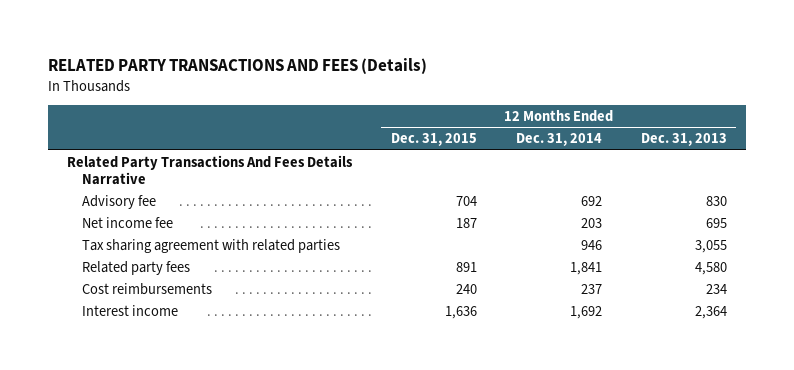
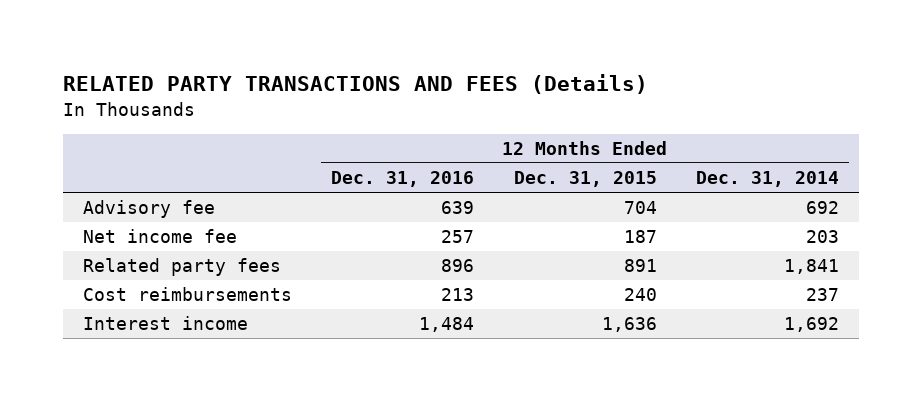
[640,133,727,147] Dec. 31, 2013 -> none
none -> [331,171,475,188] Dec. 31, 2016
[67,154,354,186] Related Party Transactions And Fees Details Narrative -> none
[81,238,340,253] Tax sharing agreement with related parties -> none

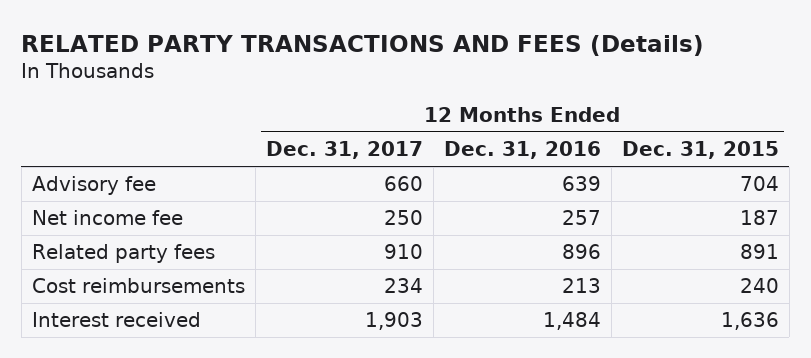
[696,171,840,188] Dec. 31, 2014 -> none
none -> [265,141,423,160] Dec. 31, 2017
[82,316,248,331] Interest income -> [31,312,201,328] Interest received

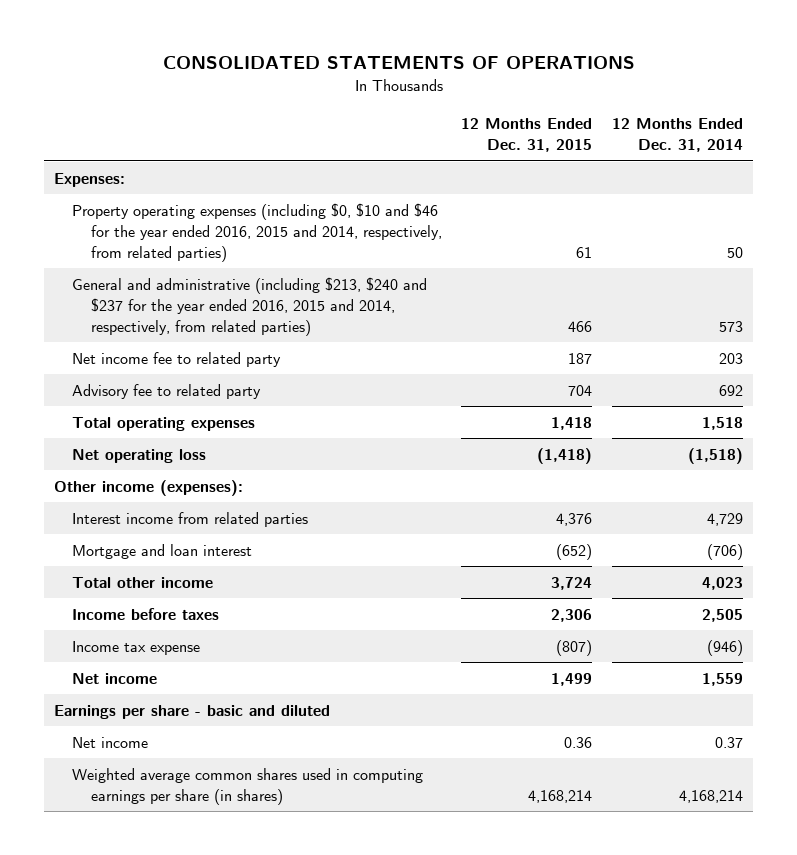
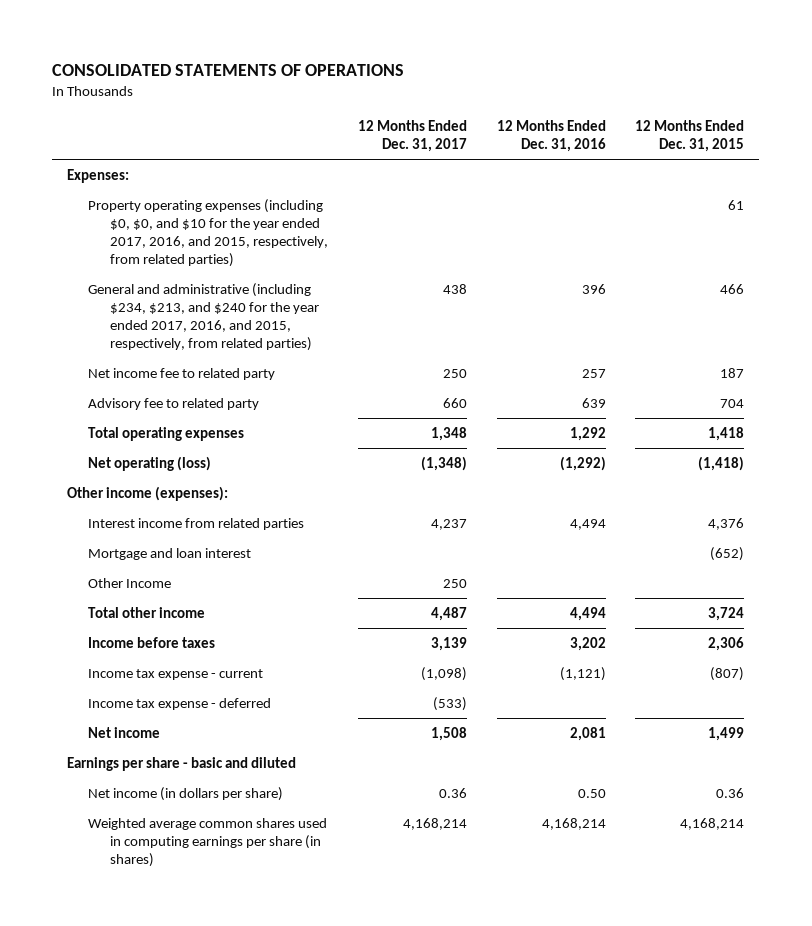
[612,118,744,153] 12 Months Ended Dec. 31, 2014 -> none
none -> [357,120,467,153] 12 Months Ended Dec. 31, 2017
none -> [496,120,606,153] 12 Months Ended Dec. 31, 2016
[72,202,442,262] Property operating expenses (including $0, $10 and $46 for the year ended 2016, 2015 and 2014, respectively, from related parties) -> [88,198,328,267] Property operating expenses (including $0, $0, and $10 for the year ended 2017, 2016, and 2015, respectively, from related parties)
[72,276,428,336] General and administrative (including $213, $240 and $237 for the year ended 2016, 2015 and 2014, respectively, from related parties) -> [88,282,319,351] General and administrative (including $234, $213, and $240 for the year ended 2017, 2016, and 2015, respectively, from related parties)
[72,448,207,463] Net operating loss -> [88,455,212,471] Net operating (loss)
none -> [88,577,172,588] Other Income
[72,640,201,655] Income tax expense -> [88,668,264,680] Income tax expense - current
none -> [88,697,272,710] Income tax expense - deferred
[72,736,149,748] Net income -> [88,786,284,801] Net income (in dollars per share)

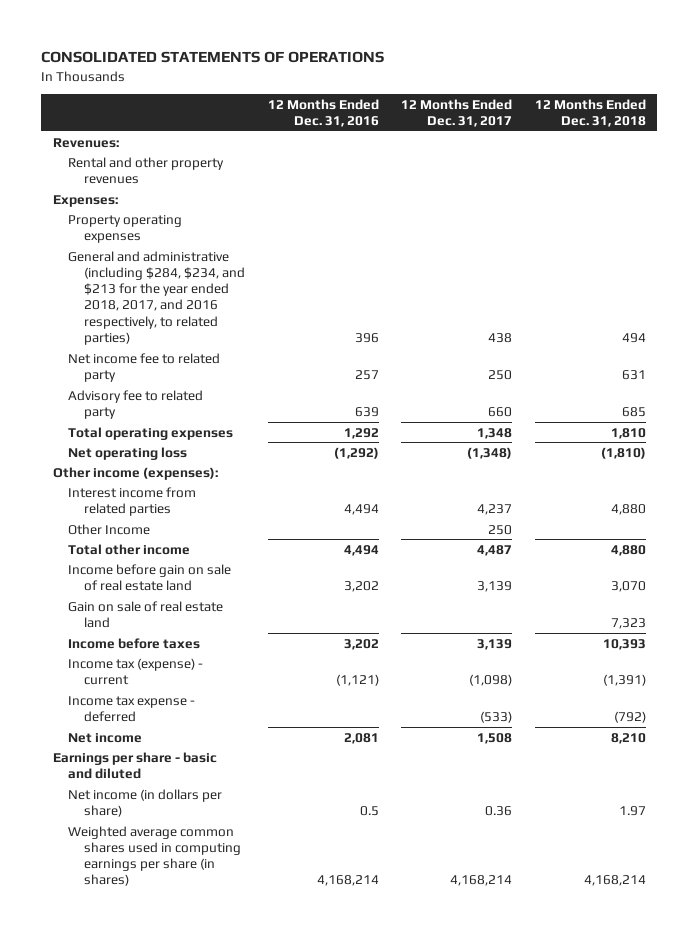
[635,120,745,153] 12 Months Ended Dec. 31, 2015 -> none
none -> [534,98,646,128] 12 Months Ended Dec. 31, 2018
none -> [52,137,119,148] Revenues:
none -> [68,156,225,184] Rental and other property revenues
[88,198,328,267] Property operating expenses (including $0, $0, and $10 for the year ended 2017, 2016, and 2015, respectively, from related parties) -> [68,214,183,243] Property operating expenses
[88,282,319,351] General and administrative (including $234, $213, and $240 for the year ended 2017, 2016, and 2015, respectively, from related parties) -> [68,250,246,345] General and administrative (including $284, $234, and $213 for the year ended 2018, 2017, and 2016 respectively, to related parties)
[88,455,212,471] Net operating (loss) -> [68,446,188,460] Net operating loss
[88,547,252,560] Mortgage and loan interest -> none
none -> [68,563,232,591] Income before gain on sale of real estate land
none -> [68,600,224,628] Gain on sale of real estate land
[88,668,264,680] Income tax expense - current -> [68,657,204,685] Income tax (expense) - current
[577,788,606,798] 0.50 -> [359,805,379,816] 0.5

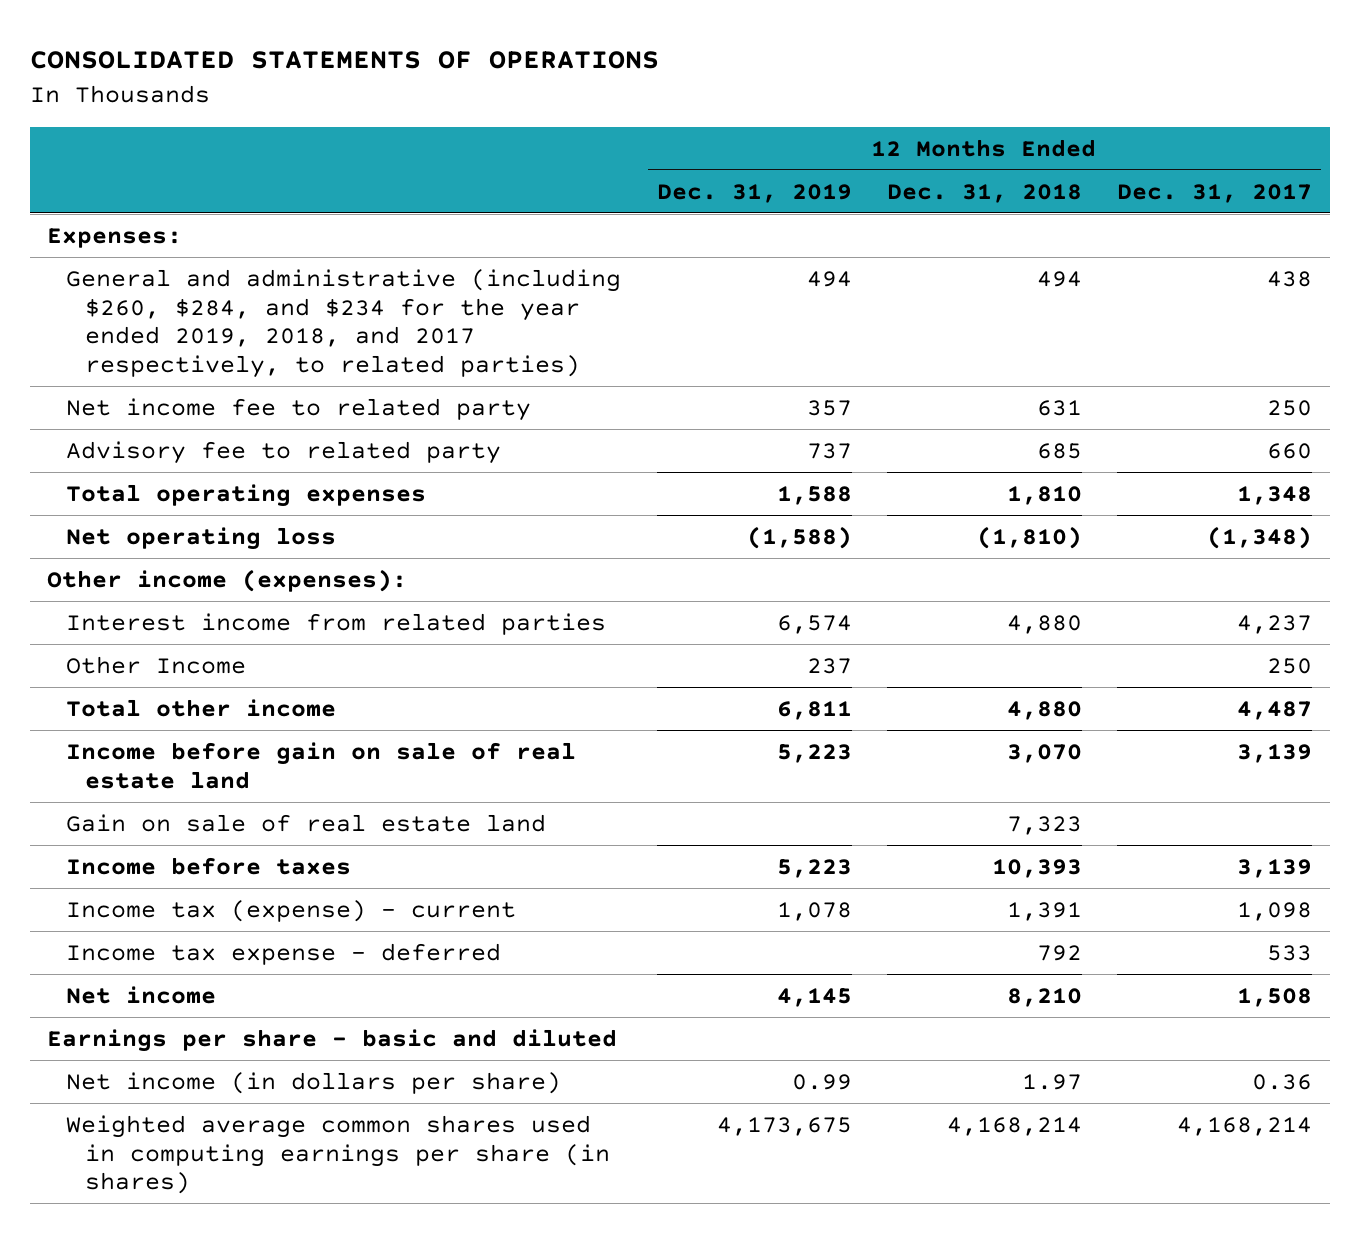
[267,98,379,128] 12 Months Ended Dec. 31, 2016 -> none
none -> [656,183,852,203] Dec. 31, 2019
[52,137,119,148] Revenues: -> none
[68,156,225,184] Rental and other property revenues -> none
[68,214,183,243] Property operating expenses -> none
[68,250,246,345] General and administrative (including $284, $234, and $213 for the year ended 2018, 2017, and 2016 respectively, to related parties) -> [66,268,622,378] General and administrative (including $260, $284, and $234 for the year ended 2019, 2018, and 2017 respectively, to related parties)
[469,673,513,686] (1,098) -> [1237,901,1313,921] 1,098
[602,673,646,686] (1,391) -> [1006,901,1082,921] 1,391
[480,710,513,723] (533) -> [1267,944,1313,961] 533
[613,710,646,723] (792) -> [1036,944,1082,961] 792

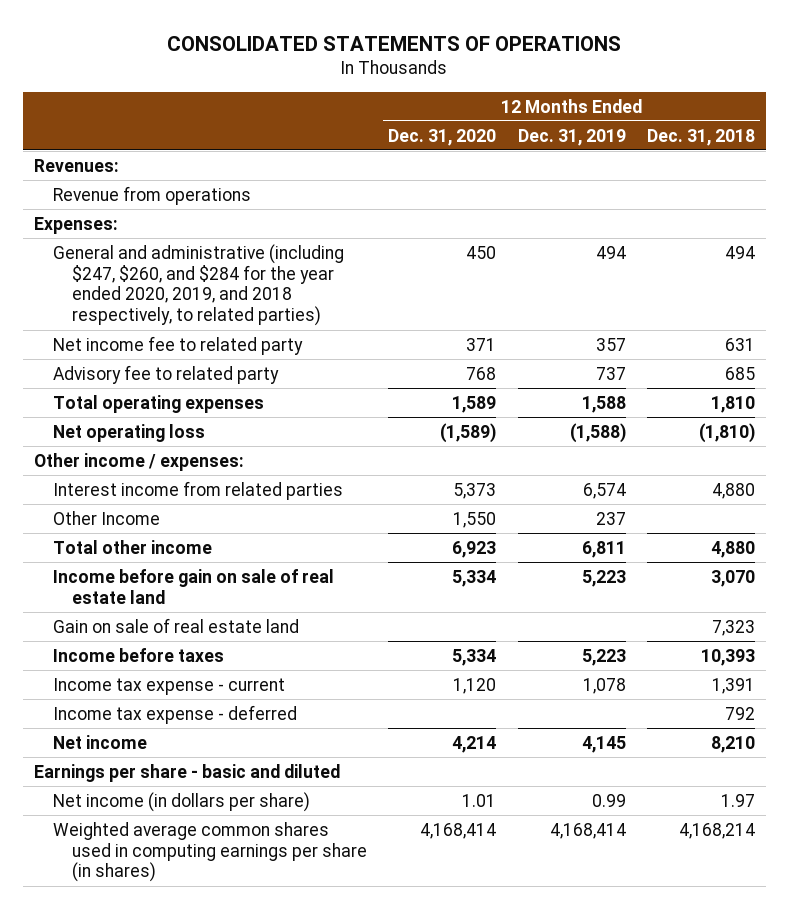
[1117,183,1313,203] Dec. 31, 2017 -> none
none -> [388,128,497,146] Dec. 31, 2020
none -> [33,158,119,172] Revenues:
none -> [52,185,251,205] Revenue from operations
[66,268,622,378] General and administrative (including $260, $284, and $234 for the year ended 2019, 2018, and 2017 respectively, to related parties) -> [52,243,344,327] General and administrative (including $247, $260, and $284 for the year ended 2020, 2019, and 2018 respectively, to related parties)
[47,568,408,592] Other income (expenses): -> [33,452,244,471] Other income / expenses:
[66,899,517,922] Income tax (expense) - current -> [52,677,285,695] Income tax expense - current
[716,1116,852,1136] 4,173,675 -> [549,822,626,839] 4,168,414

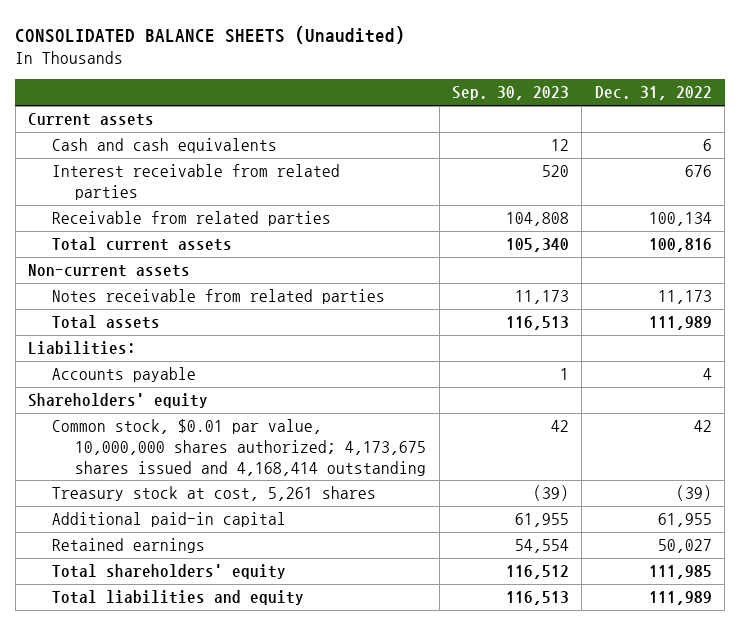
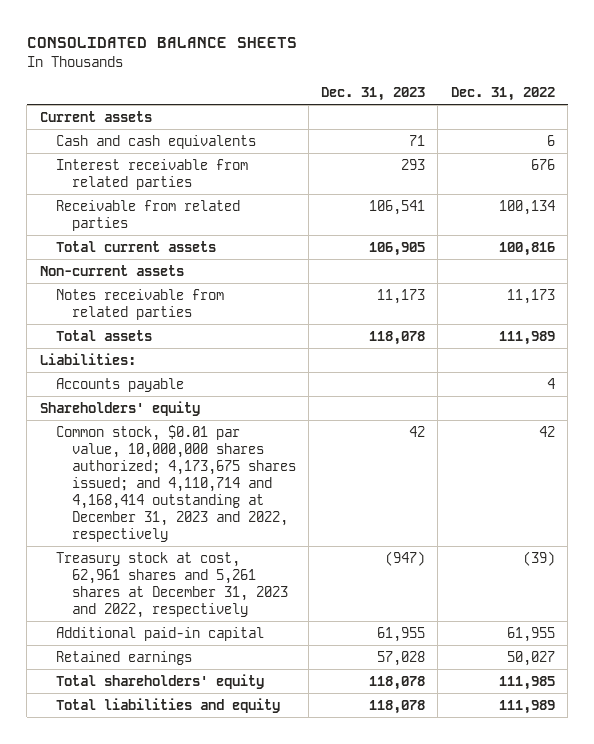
[15,25,406,44] CONSOLIDATED BALANCE SHEETS (Unaudited) -> [26,37,297,49] CONSOLIDATED BALANCE SHEETS
[451,86,569,101] Sep. 30, 2023 -> none
none -> [321,87,426,102] Dec. 31, 2023
[51,419,427,476] Common stock, $0.01 par value, 10,000,000 shares authorized; 4,173,675 shares issued and 4,168,414 outstanding -> [55,424,296,543] Common stock, $0.01 par value, 10,000,000 shares authorized; 4,173,675 shares issued; and 4,110,714 and 4,168,414 outstanding at December 31, 2023 and 2022, respectively
[51,486,376,502] Treasury stock at cost, 5,261 shares -> [55,551,288,618] Treasury stock at cost, 62,961 shares and 5,261 shares at December 31, 2023 and 2022, respectively

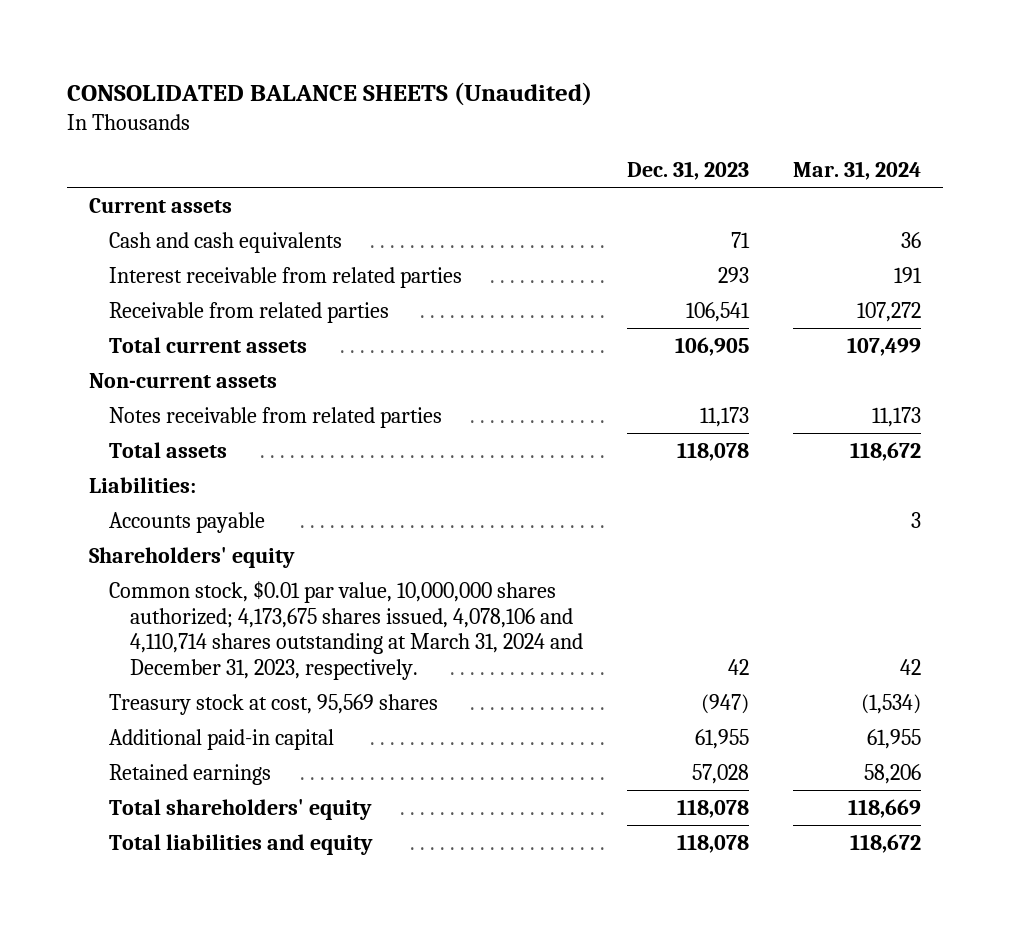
[26,37,297,49] CONSOLIDATED BALANCE SHEETS -> [66,81,592,106] CONSOLIDATED BALANCE SHEETS (Unaudited)
[450,87,555,102] Dec. 31, 2022 -> none
none -> [793,160,922,180] Mar. 31, 2024
[55,424,296,543] Common stock, $0.01 par value, 10,000,000 shares authorized; 4,173,675 shares issued; and 4,110,714 and 4,168,414 outstanding at December 31, 2023 and 2022, respectively -> [109,581,583,680] Common stock, $0.01 par value, 10,000,000 shares authorized; 4,173,675 shares issued, 4,078,106 and 4,110,714 shares outstanding at March 31, 2024 and December 31, 2023, respectively.
[55,551,288,618] Treasury stock at cost, 62,961 shares and 5,261 shares at December 31, 2023 and 2022, respectively -> [109,694,439,716] Treasury stock at cost, 95,569 shares

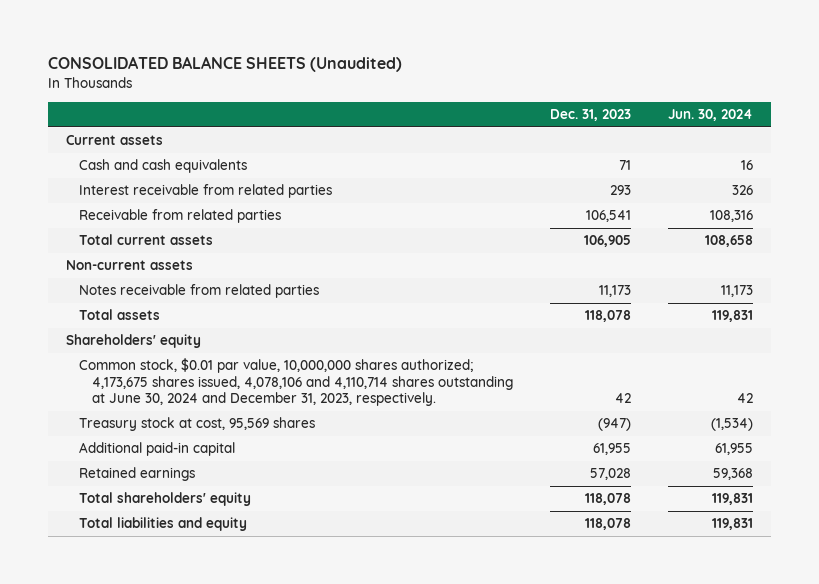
[793,160,922,180] Mar. 31, 2024 -> none
none -> [667,108,753,121] Jun. 30, 2024
[88,477,196,494] Liabilities: -> none
[109,512,266,534] Accounts payable -> none
[109,581,583,680] Common stock, $0.01 par value, 10,000,000 shares authorized; 4,173,675 shares issued, 4,078,106 and 4,110,714 shares outstanding at March 31, 2024 and December 31, 2023, respectively. -> [79,358,514,407] Common stock, $0.01 par value, 10,000,000 shares authorized; 4,173,675 shares issued, 4,078,106 and 4,110,714 shares outstanding at June 30, 2024 and December 31, 2023, respectively.

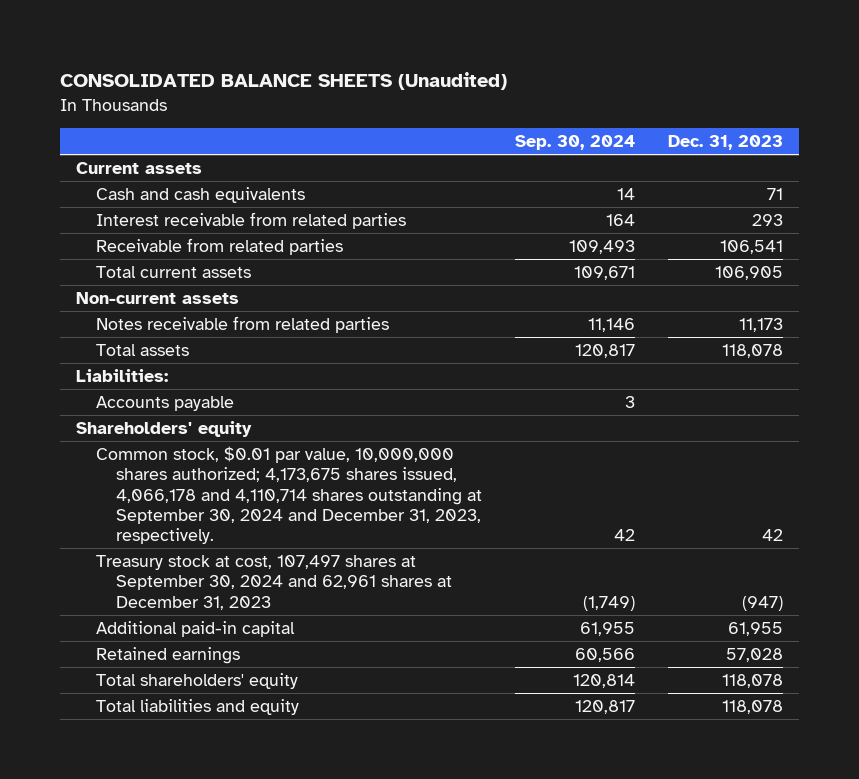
[667,108,753,121] Jun. 30, 2024 -> none
none -> [514,135,635,151] Sep. 30, 2024
none -> [76,368,169,382] Liabilities:
none -> [96,395,235,411] Accounts payable
[79,358,514,407] Common stock, $0.01 par value, 10,000,000 shares authorized; 4,173,675 shares issued, 4,078,106 and 4,110,714 shares outstanding at June 30, 2024 and December 31, 2023, respectively. -> [96,445,483,545] Common stock, $0.01 par value, 10,000,000 shares authorized; 4,173,675 shares issued, 4,066,178 and 4,110,714 shares outstanding at September 30, 2024 and December 31, 2023, respectively.
[79,417,316,432] Treasury stock at cost, 95,569 shares -> [96,554,453,610] Treasury stock at cost, 107,497 shares at September 30, 2024 and 62,961 shares at December 31, 2023

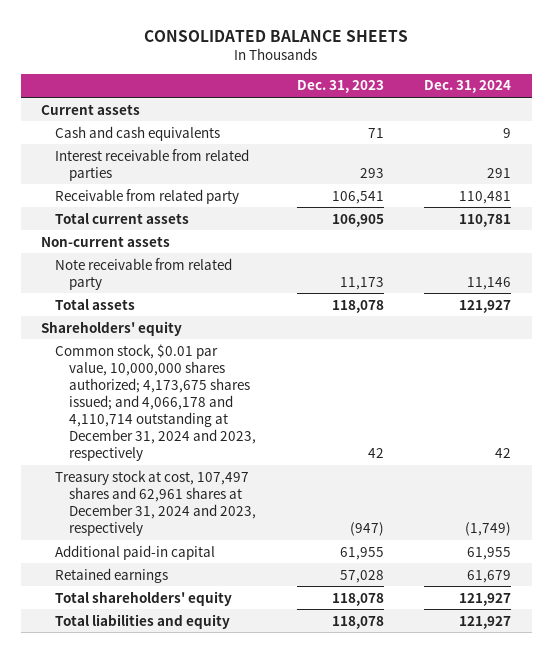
[59,72,507,91] CONSOLIDATED BALANCE SHEETS (Unaudited) -> [144,29,409,42] CONSOLIDATED BALANCE SHEETS
[514,135,635,151] Sep. 30, 2024 -> none
none -> [424,80,512,94] Dec. 31, 2024
[96,237,344,255] Receivable from related parties -> [55,188,240,204] Receivable from related party
[96,315,390,333] Notes receivable from related parties -> [55,257,233,290] Note receivable from related party
[76,368,169,382] Liabilities: -> none
[96,395,235,411] Accounts payable -> none
[96,445,483,545] Common stock, $0.01 par value, 10,000,000 shares authorized; 4,173,675 shares issued, 4,066,178 and 4,110,714 shares outstanding at September 30, 2024 and December 31, 2023, respectively. -> [55,343,256,461] Common stock, $0.01 par value, 10,000,000 shares authorized; 4,173,675 shares issued; and 4,066,178 and 4,110,714 outstanding at December 31, 2024 and 2023, respectively
[96,554,453,610] Treasury stock at cost, 107,497 shares at September 30, 2024 and 62,961 shares at December 31, 2023 -> [55,469,256,536] Treasury stock at cost, 107,497 shares and 62,961 shares at December 31, 2024 and 2023, respectively

